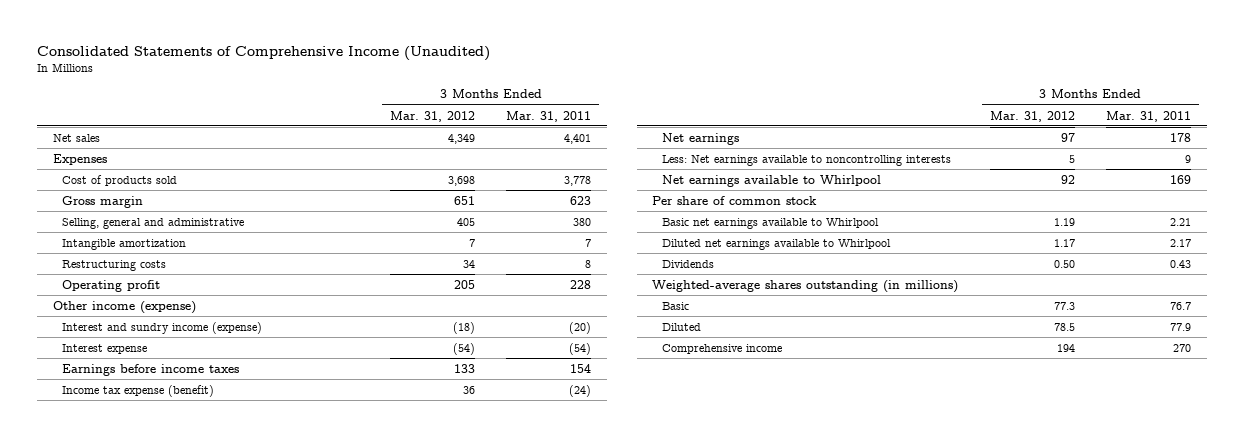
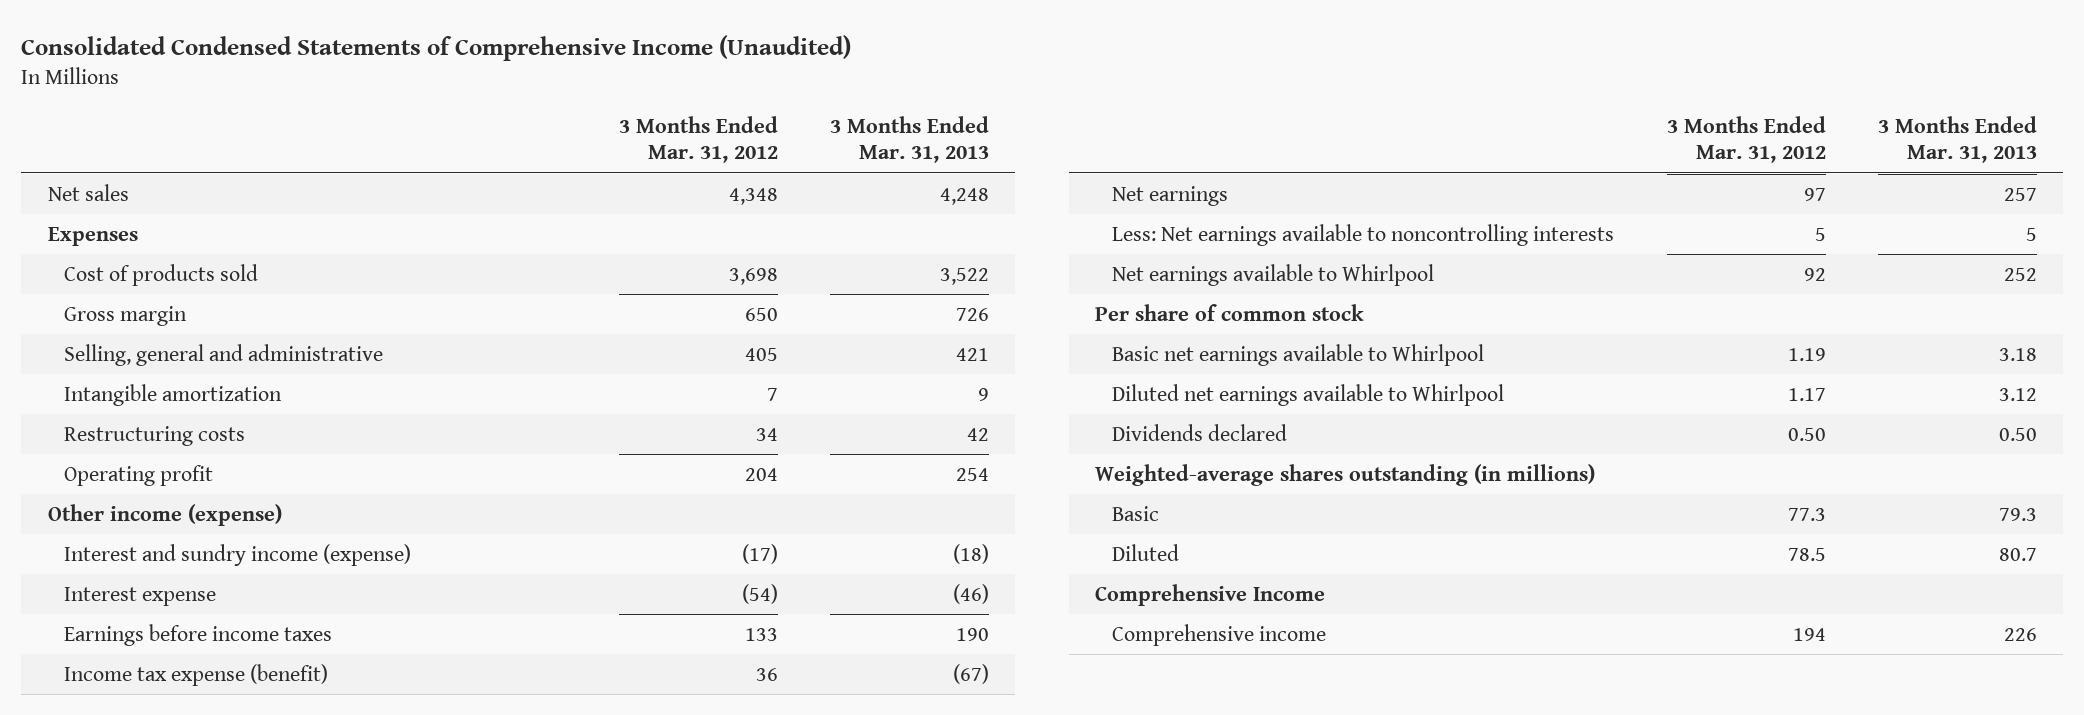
[37,45,491,61] Consolidated Statements of Comprehensive Income (Unaudited) -> [21,35,852,62] Consolidated Condensed Statements of Comprehensive Income (Unaudited)
[506,110,592,122] Mar. 31, 2011 -> none
none -> [829,116,989,164] 3 Months Ended Mar. 31, 2013
[448,133,476,144] 4,349 -> [728,187,778,205] 4,348
[454,195,476,205] 651 -> [744,307,778,321] 650
[454,279,476,289] 205 -> [744,467,778,481] 204
[453,321,476,334] (18) -> [741,543,778,564] (17)
[661,259,714,268] Dividends -> [1112,423,1288,441] Dividends declared
none -> [1095,583,1326,606] Comprehensive Income

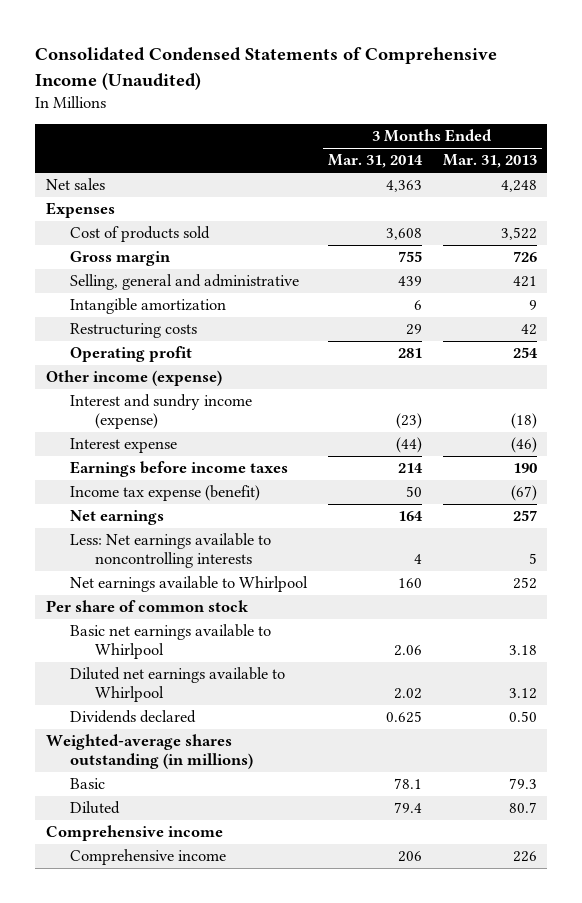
[618,116,778,164] 3 Months Ended Mar. 31, 2012 -> none
none -> [328,154,424,169] Mar. 31, 2014
[1095,583,1326,606] Comprehensive Income -> [45,825,223,842] Comprehensive income

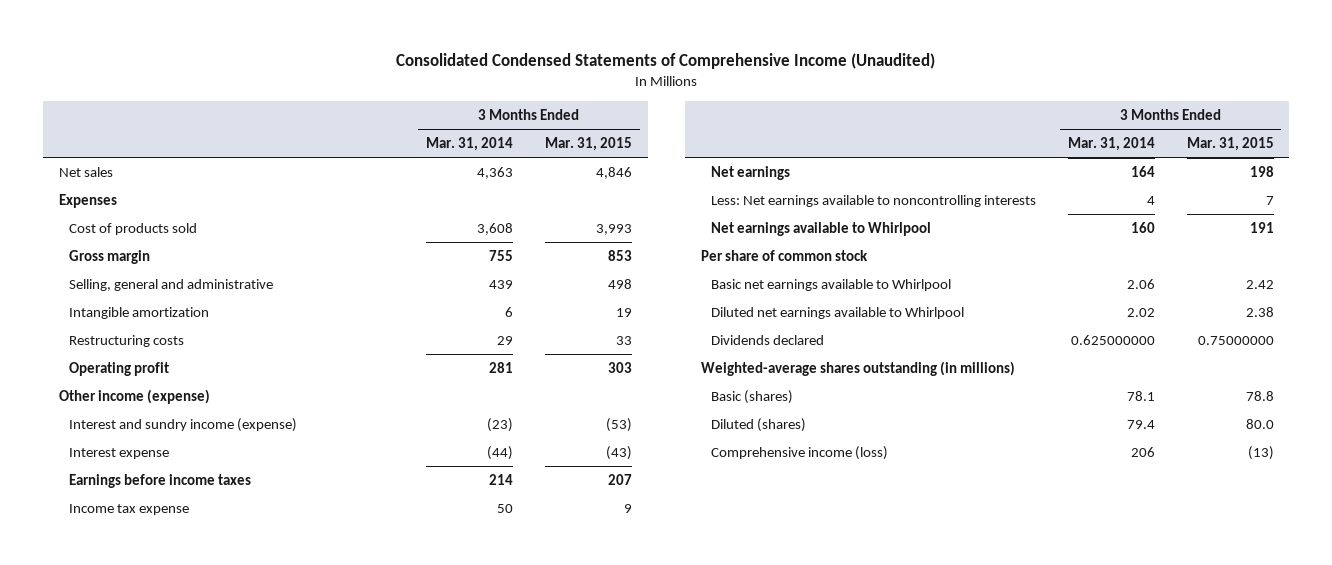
[442,154,537,169] Mar. 31, 2013 -> none
none -> [544,136,632,151] Mar. 31, 2015
[70,485,261,502] Income tax expense (benefit) -> [69,503,190,515] Income tax expense
[386,711,423,724] 0.625 -> [1070,334,1155,345] 0.625000000
[45,825,223,842] Comprehensive income -> none
[70,778,106,790] Basic -> [711,389,794,404] Basic (shares)
[70,801,121,815] Diluted -> [711,417,807,432] Diluted (shares)
[70,849,227,866] Comprehensive income -> [711,445,889,460] Comprehensive income (loss)

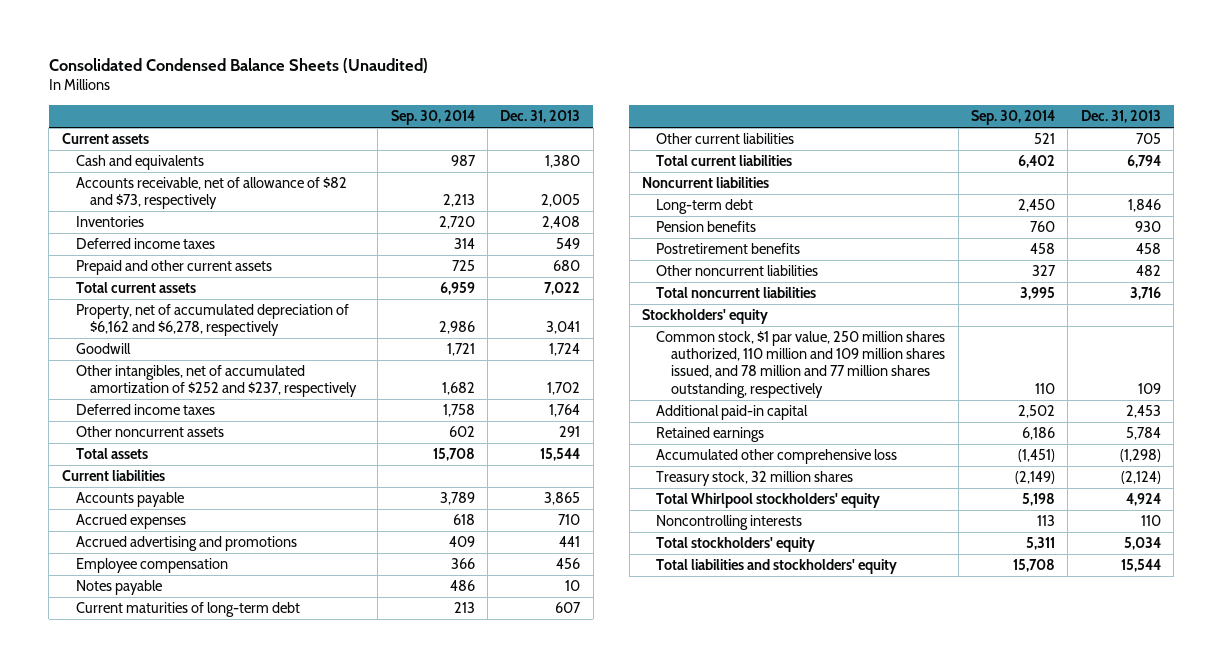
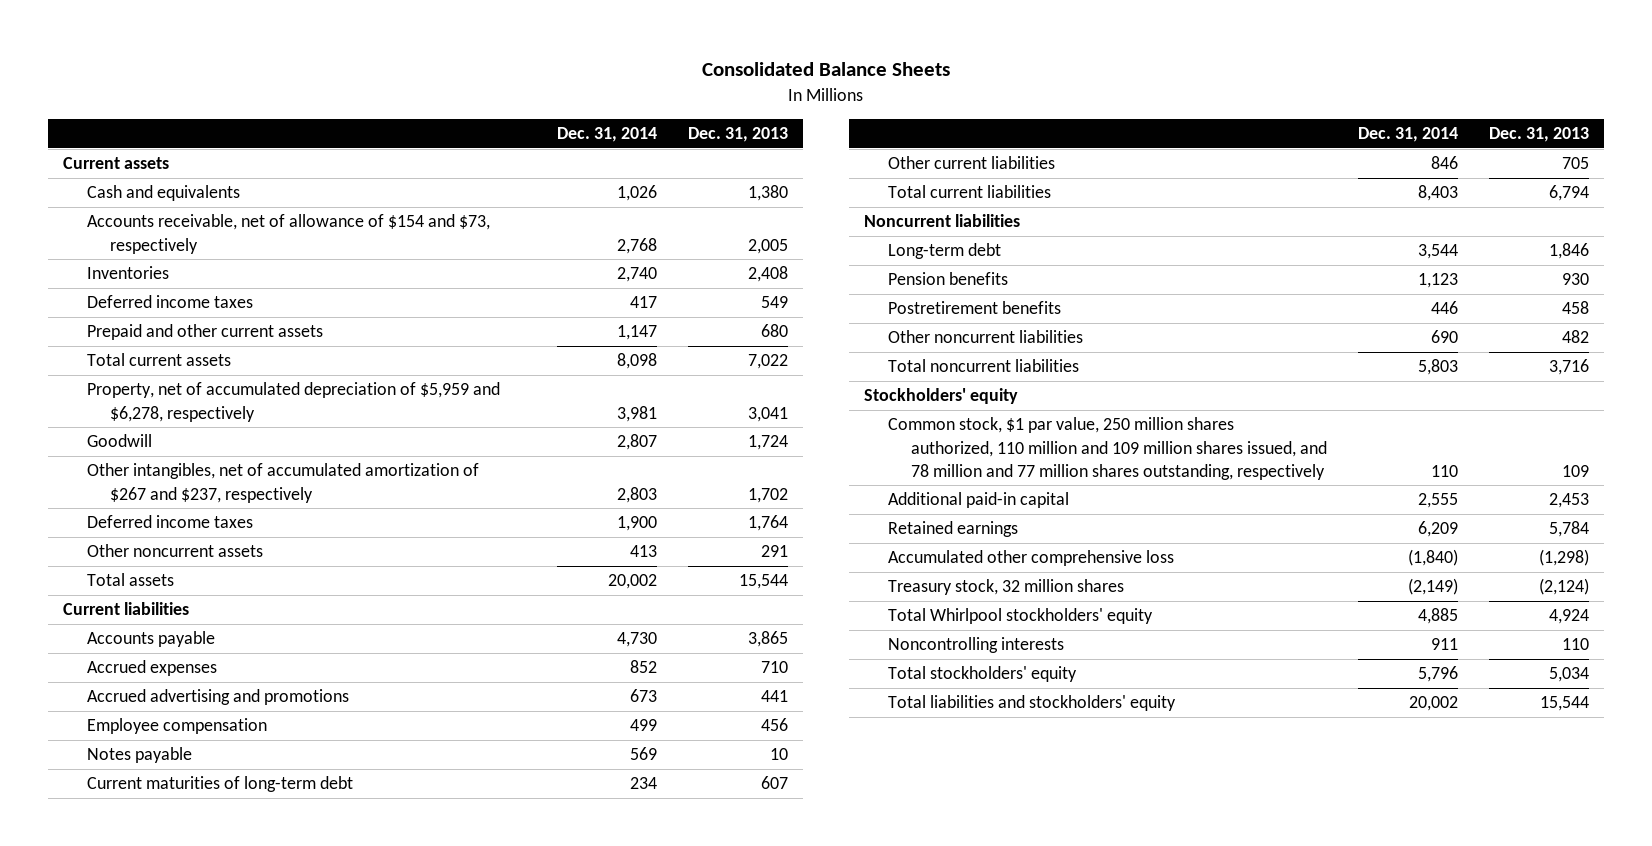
[48,58,428,74] Consolidated Condensed Balance Sheets (Unaudited) -> [702,62,951,77] Consolidated Balance Sheets
[390,109,475,125] Sep. 30, 2014 -> none
none -> [557,127,658,143] Dec. 31, 2014
[76,177,348,210] Accounts receivable, net of allowance of $82 and $73, respectively -> [86,214,490,254] Accounts receivable, net of allowance of $154 and $73, respectively
[76,304,350,337] Property, net of accumulated depreciation of $6,162 and $6,278, respectively -> [86,382,500,422] Property, net of accumulated depreciation of $5,959 and $6,278, respectively
[76,365,358,398] Other intangibles, net of accumulated amortization of $252 and $237, respectively -> [86,463,479,503] Other intangibles, net of accumulated amortization of $267 and $237, respectively

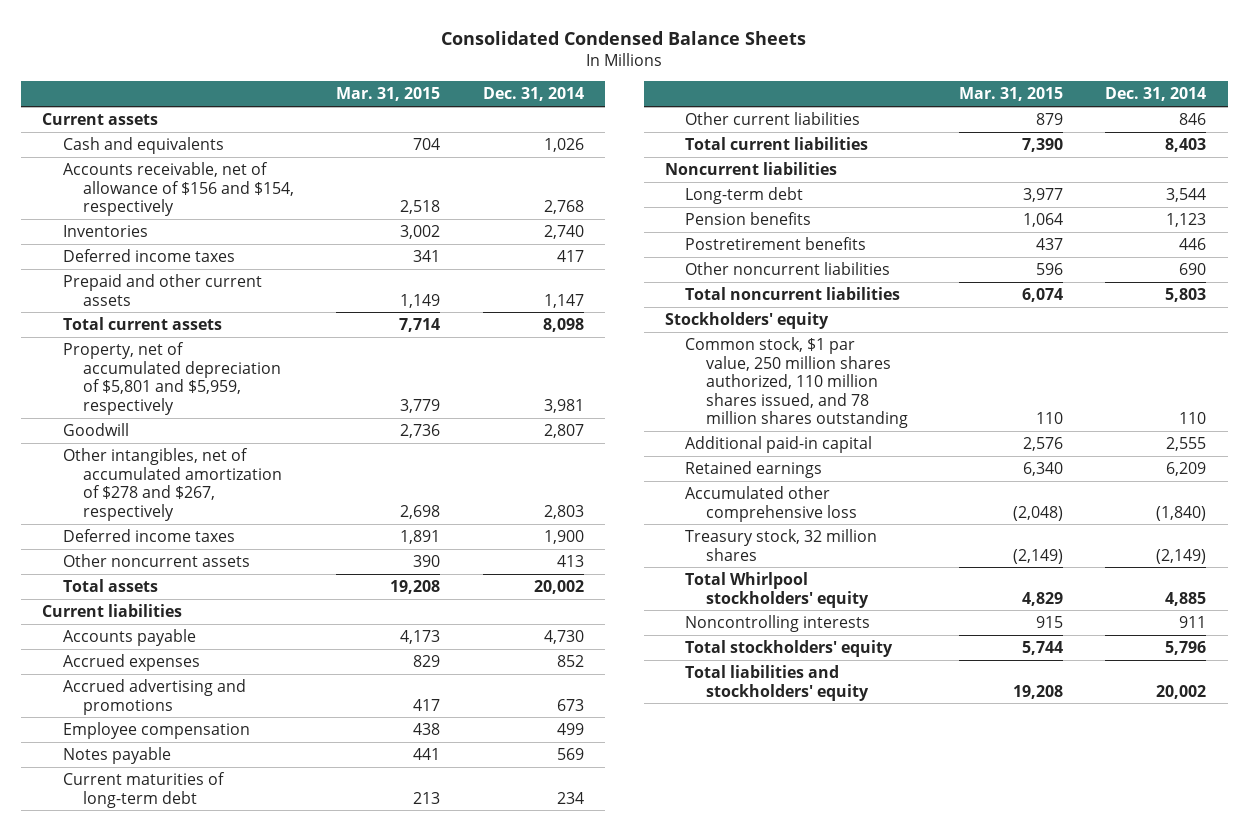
[702,62,951,77] Consolidated Balance Sheets -> [441,30,807,45] Consolidated Condensed Balance Sheets
[687,127,788,143] Dec. 31, 2013 -> none
none -> [336,87,441,102] Mar. 31, 2015
[86,214,490,254] Accounts receivable, net of allowance of $154 and $73, respectively -> [62,161,295,217] Accounts receivable, net of allowance of $156 and $154, respectively
[86,382,500,422] Property, net of accumulated depreciation of $5,959 and $6,278, respectively -> [62,341,282,415] Property, net of accumulated depreciation of $5,801 and $5,959, respectively
[86,463,479,503] Other intangibles, net of accumulated amortization of $267 and $237, respectively -> [62,447,283,521] Other intangibles, net of accumulated amortization of $278 and $267, respectively
[887,417,1328,480] Common stock, $1 par value, 250 million shares authorized, 110 million and 109 million shares issued, and 78 million and 77 million shares outstanding, respectively -> [685,336,908,429] Common stock, $1 par value, 250 million shares authorized, 110 million shares issued, and 78 million shares outstanding

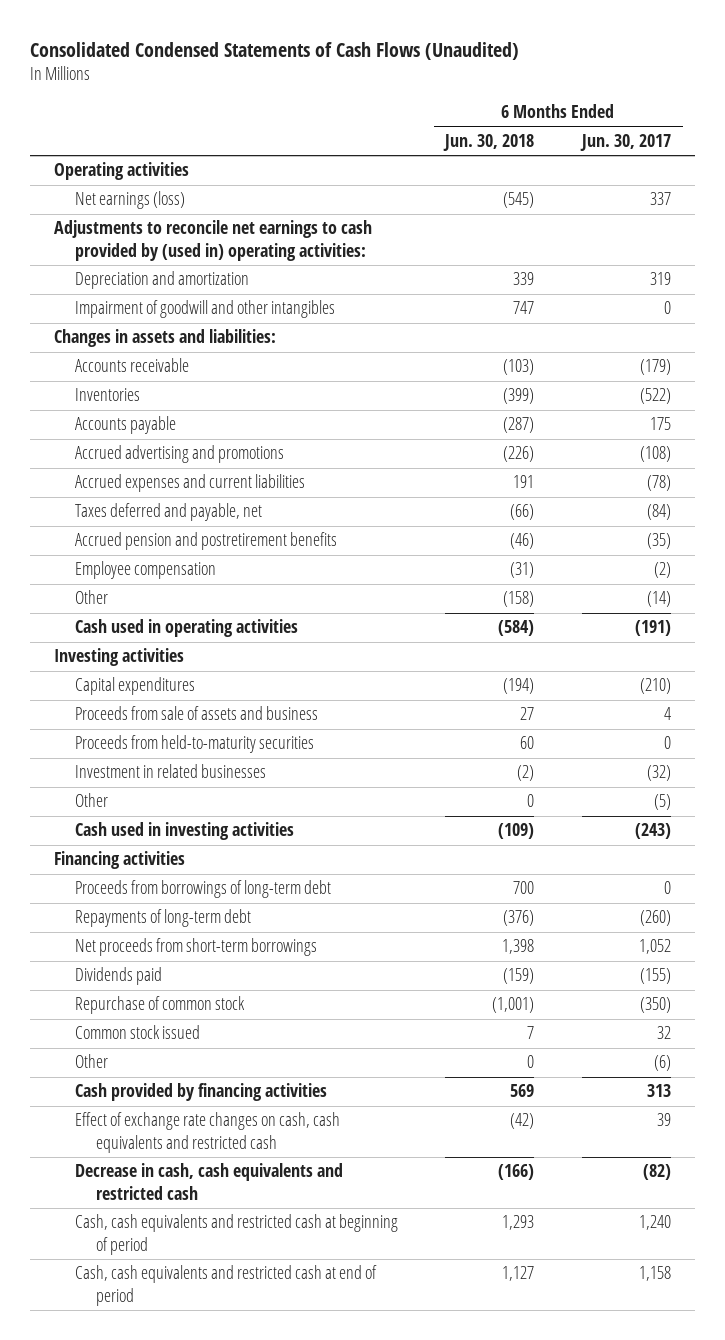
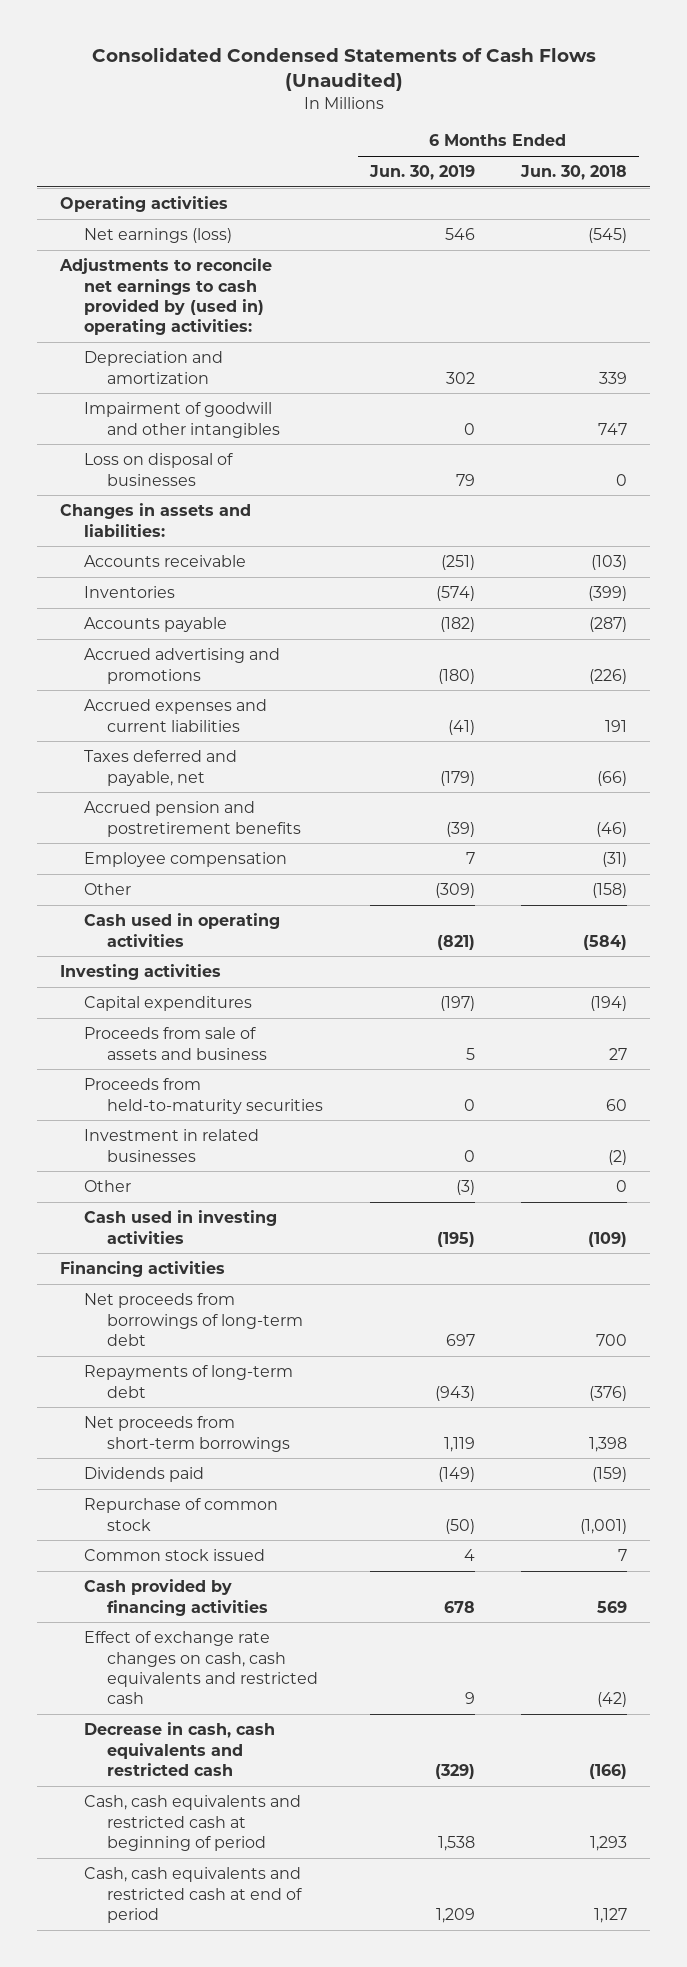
[579,133,671,151] Jun. 30, 2017 -> none
none -> [368,165,475,181] Jun. 30, 2019
none -> [83,453,233,486] Loss on disposal of businesses
[74,880,331,899] Proceeds from borrowings of long-term debt -> [83,1293,304,1346] Net proceeds from borrowings of long-term debt
[74,1054,108,1069] Other -> none

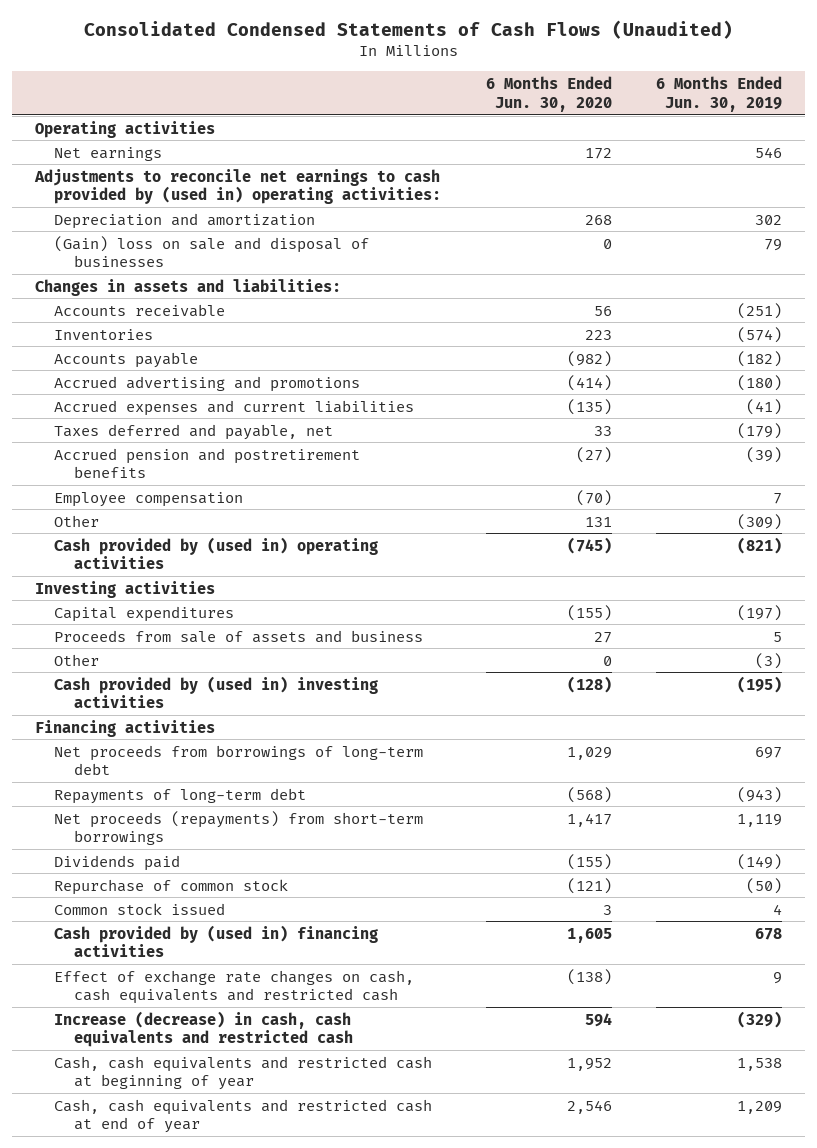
[520,165,628,181] Jun. 30, 2018 -> none
none -> [485,75,612,112] 6 Months Ended Jun. 30, 2020
[83,228,232,244] Net earnings (loss) -> [54,146,163,161] Net earnings
[83,402,281,438] Impairment of goodwill and other intangibles -> none
[83,453,233,486] Loss on disposal of businesses -> [54,235,370,268] (Gain) loss on sale and disposal of businesses
[83,913,280,947] Cash used in operating activities -> [54,536,379,570] Cash provided by (used in) operating activities
[83,1078,324,1114] Proceeds from held-to-maturity securities -> none
[83,1129,259,1162] Investment in related businesses -> none
[83,1210,277,1244] Cash used in investing activities -> [54,675,379,709] Cash provided by (used in) investing activities
[83,1416,291,1452] Net proceeds from short-term borrowings -> [54,810,424,846] Net proceeds (repayments) from short-term borrowings
[83,1579,269,1616] Cash provided by financing activities -> [54,924,379,958] Cash provided by (used in) financing activities
[83,1722,275,1776] Decrease in cash, cash equivalents and restricted cash -> [54,1010,354,1048] Increase (decrease) in cash, cash equivalents and restricted cash
[83,1795,301,1851] Cash, cash equivalents and restricted cash at beginning of period -> [54,1055,433,1091] Cash, cash equivalents and restricted cash at beginning of year
[83,1867,303,1923] Cash, cash equivalents and restricted cash at end of period -> [54,1098,433,1134] Cash, cash equivalents and restricted cash at end of year

